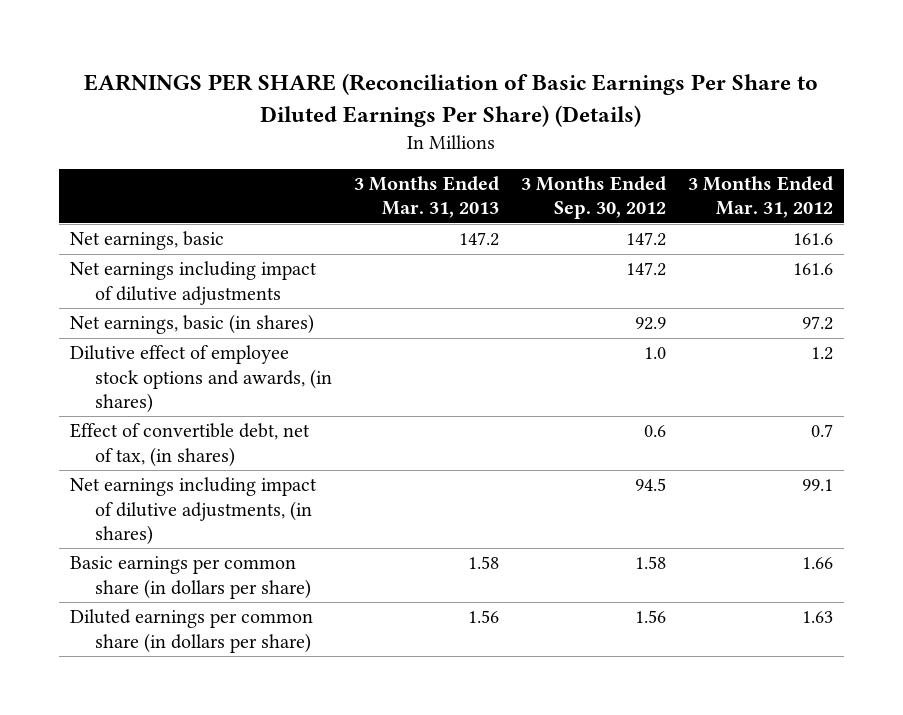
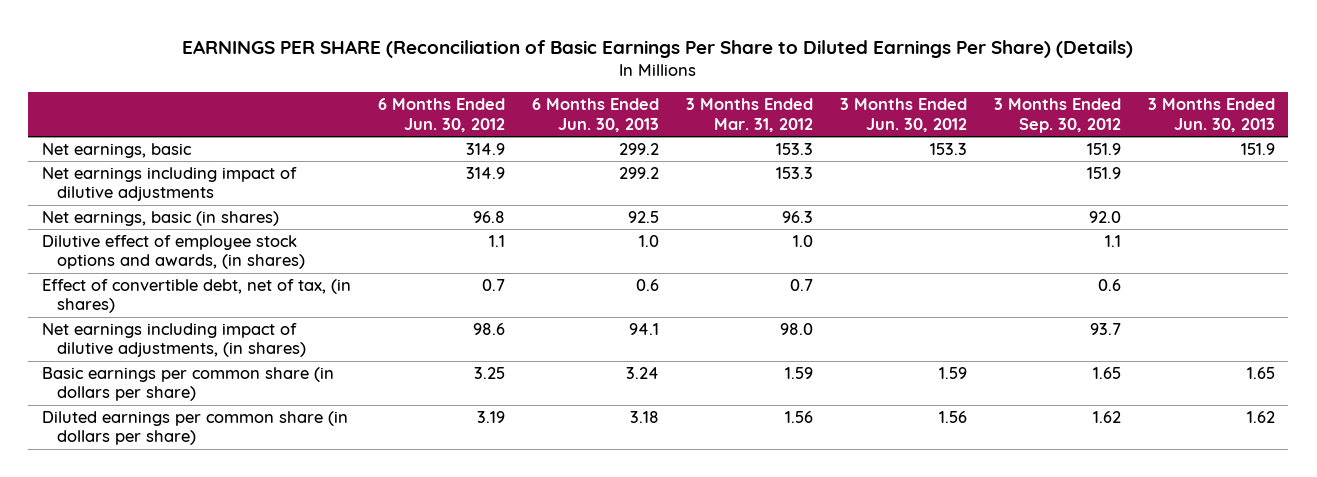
[354,176,500,219] 3 Months Ended Mar. 31, 2013 -> none
none -> [377,98,505,132] 6 Months Ended Jun. 30, 2012
none -> [531,98,659,132] 6 Months Ended Jun. 30, 2013
none -> [839,98,967,132] 3 Months Ended Jun. 30, 2012
none -> [1147,98,1275,132] 3 Months Ended Jun. 30, 2013
[625,232,666,247] 147.2 -> [1086,142,1121,155] 151.9
[792,233,833,246] 161.6 -> [775,142,813,155] 153.3
[625,262,666,277] 147.2 -> [1086,166,1121,179] 151.9
[792,263,833,276] 161.6 -> [775,166,813,179] 153.3
[634,317,666,331] 92.9 -> [1088,210,1121,223] 92.0
[801,316,833,331] 97.2 -> [781,210,813,223] 96.3
[643,347,666,360] 1.0 -> [1104,234,1121,247] 1.1
[810,347,833,361] 1.2 -> [792,234,813,247] 1.0
[634,478,666,492] 94.5 -> [1089,322,1121,335] 93.7
[801,479,833,492] 99.1 -> [779,322,813,335] 98.0
[634,556,666,570] 1.58 -> [1092,366,1121,379] 1.65
[801,557,833,570] 1.66 -> [784,366,813,379] 1.59
[634,610,666,624] 1.56 -> [1092,410,1121,423] 1.62
[801,611,833,624] 1.63 -> [784,410,813,423] 1.56

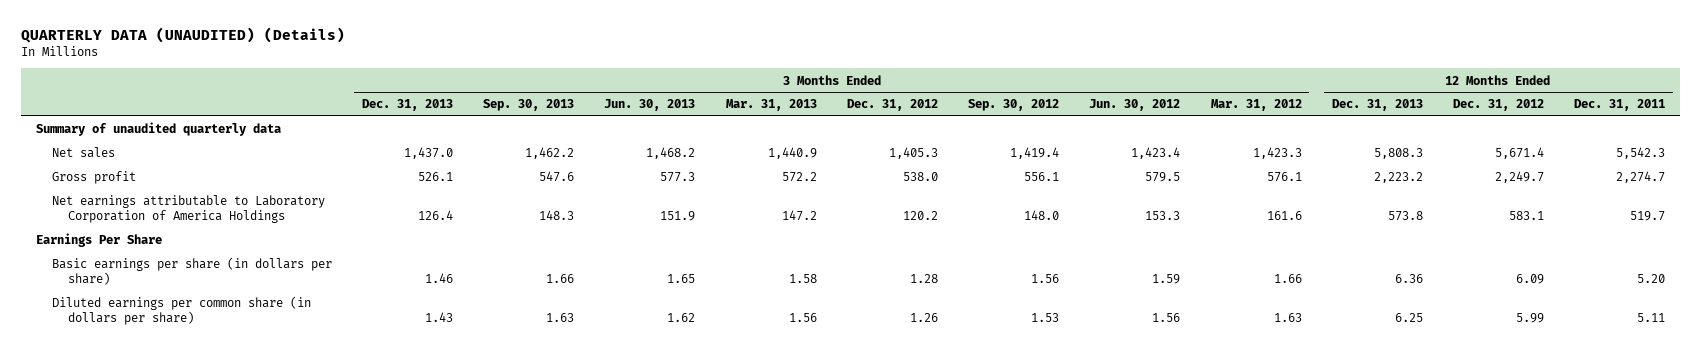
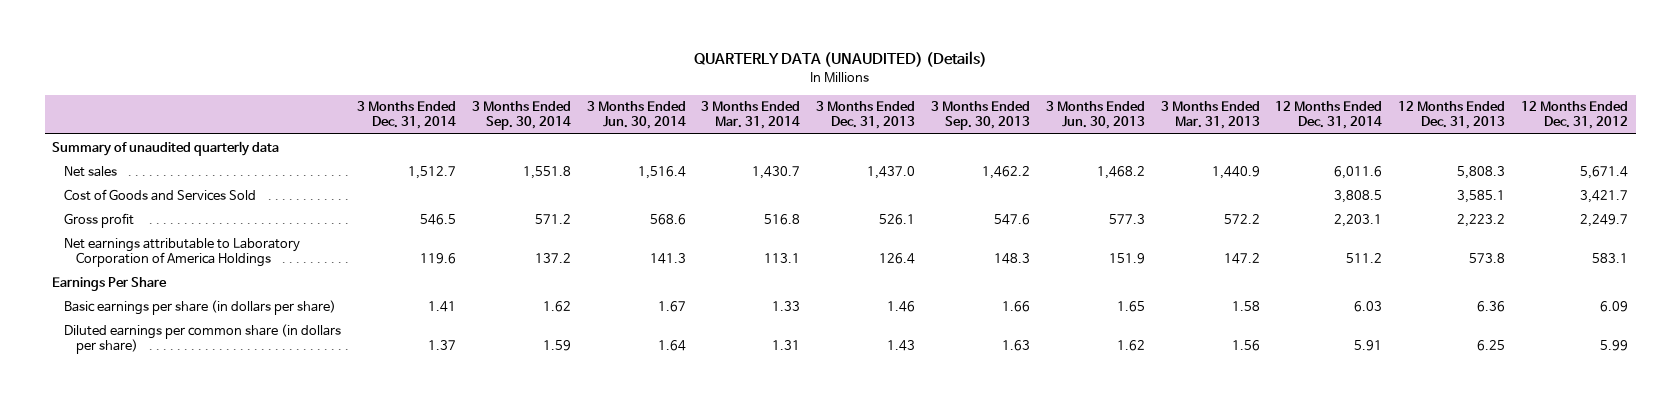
[846,99,938,112] Dec. 31, 2012 -> none
[968,99,1060,112] Sep. 30, 2012 -> none
[1089,99,1181,112] Jun. 30, 2012 -> none
[1210,99,1302,112] Mar. 31, 2012 -> none
[1574,99,1666,112] Dec. 31, 2011 -> none
none -> [357,101,457,130] 3 Months Ended Dec. 31, 2014
none -> [471,101,571,131] 3 Months Ended Sep. 30, 2014
none -> [586,101,686,130] 3 Months Ended Jun. 30, 2014
none -> [701,101,801,130] 3 Months Ended Mar. 31, 2014
none -> [1275,101,1383,130] 12 Months Ended Dec. 31, 2014
none -> [64,188,257,201] Cost of Goods and Services Sold

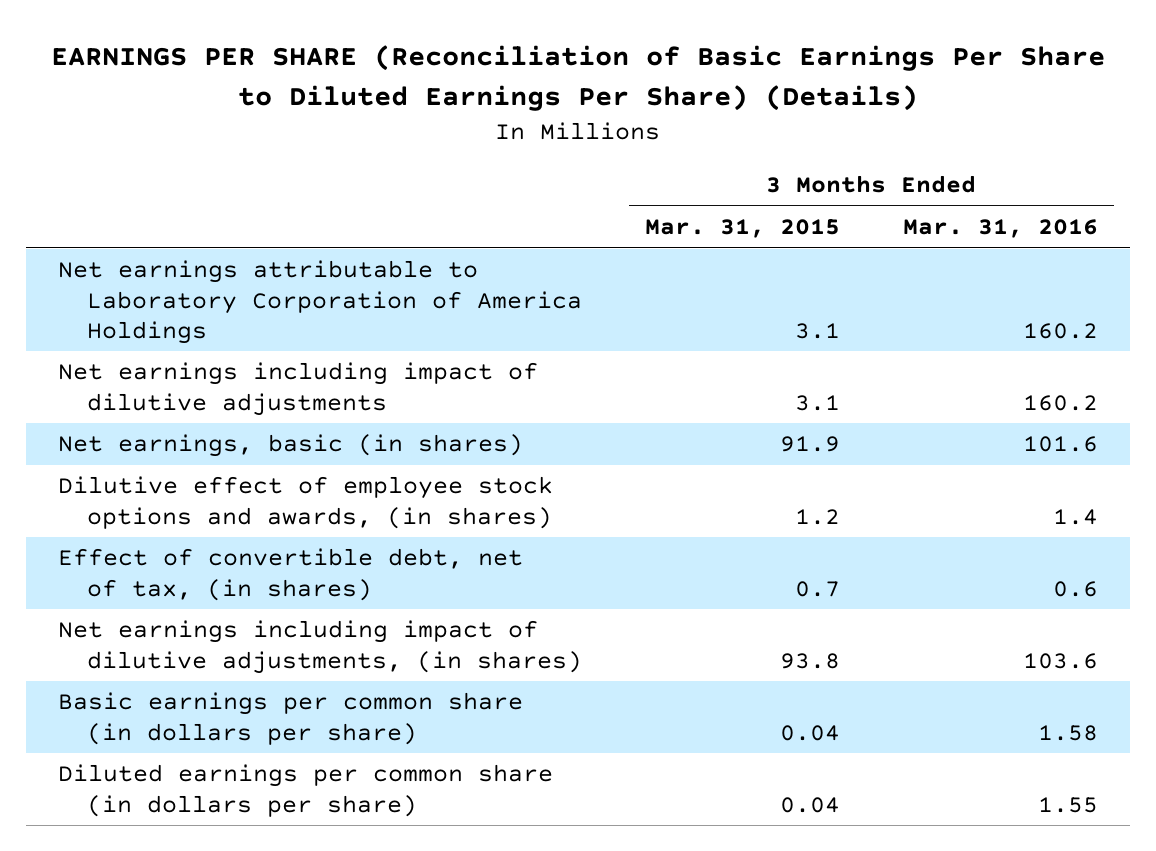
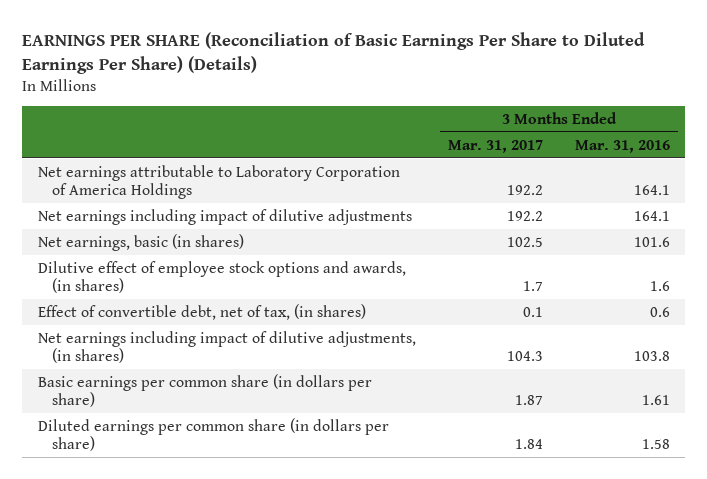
[644,219,840,239] Mar. 31, 2015 -> none
none -> [447,139,543,153] Mar. 31, 2017
[1023,322,1099,339] 160.2 -> [633,184,670,195] 164.1
[1023,394,1099,411] 160.2 -> [633,210,670,221] 164.1
[1053,508,1099,525] 1.4 -> [649,280,670,291] 1.6
[1023,652,1099,669] 103.6 -> [633,350,670,361] 103.8
[1038,724,1099,741] 1.58 -> [641,394,670,405] 1.61
[1038,796,1099,813] 1.55 -> [641,438,670,449] 1.58

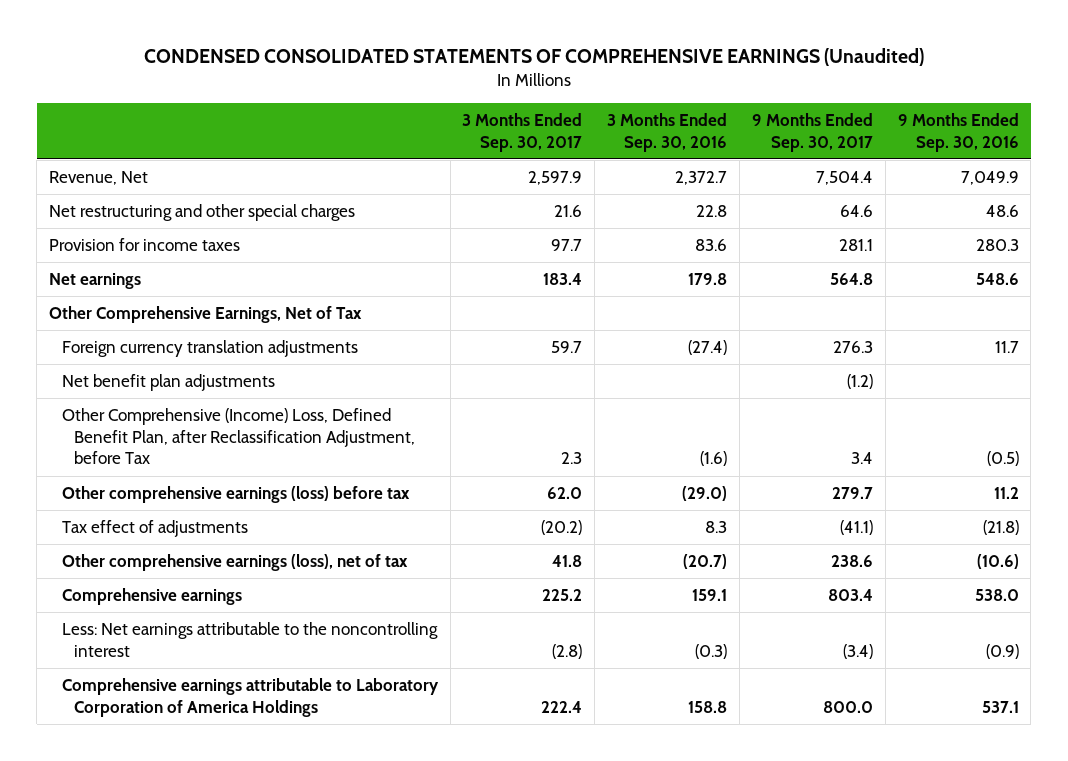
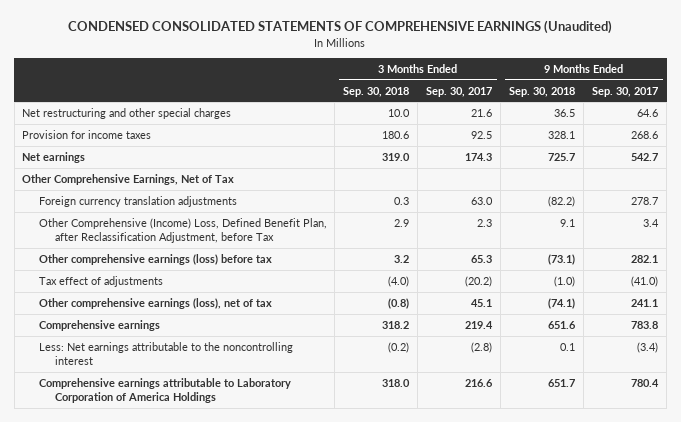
[607,112,728,152] 3 Months Ended Sep. 30, 2016 -> none
[897,112,1019,152] 9 Months Ended Sep. 30, 2016 -> none
none -> [343,86,410,97] Sep. 30, 2018
none -> [509,86,576,97] Sep. 30, 2018
[49,171,149,186] Revenue, Net -> none
[551,239,583,252] 97.7 -> [471,130,493,139] 92.5
[838,239,873,252] 281.1 -> [631,130,659,139] 268.6
[543,273,583,286] 183.4 -> [465,152,493,161] 174.3
[829,273,873,286] 564.8 -> [631,152,659,161] 542.7
[61,374,275,392] Net benefit plan adjustments -> none
[551,341,583,354] 59.7 -> [471,196,494,205] 63.0
[832,341,873,354] 276.3 -> [631,196,659,205] 278.7
[547,487,583,500] 62.0 -> [471,254,493,263] 65.3
[831,487,873,500] 279.7 -> [631,254,659,263] 282.1
[839,520,873,536] (41.1) -> [631,275,659,287] (41.0)
[552,555,583,568] 41.8 -> [471,298,493,307] 45.1
[830,555,873,568] 238.6 -> [631,298,659,307] 241.1
[542,589,583,602] 225.2 -> [465,320,494,329] 219.4
[827,589,873,602] 803.4 -> [631,320,659,329] 783.8
[541,700,583,713] 222.4 -> [465,378,494,387] 216.6
[822,700,873,713] 800.0 -> [631,378,660,387] 780.4

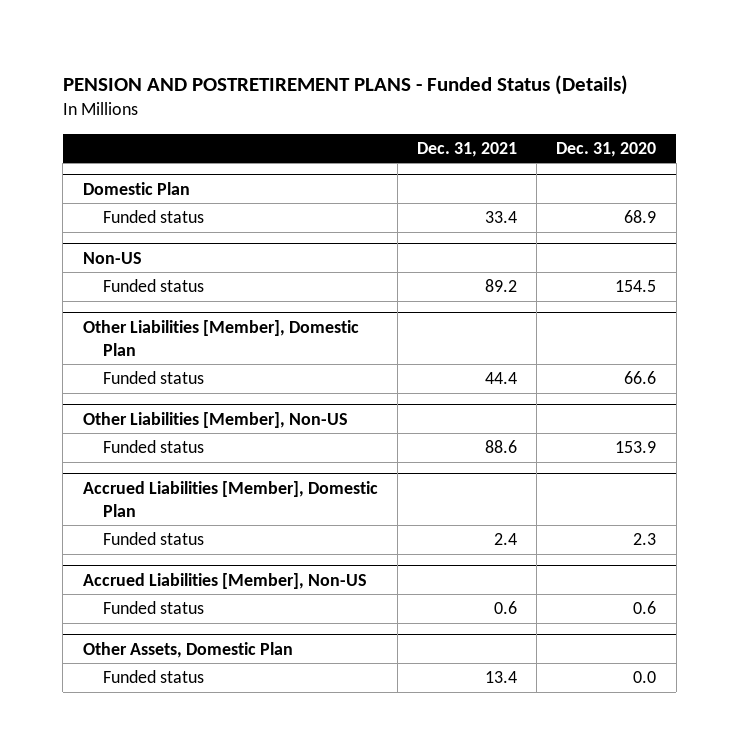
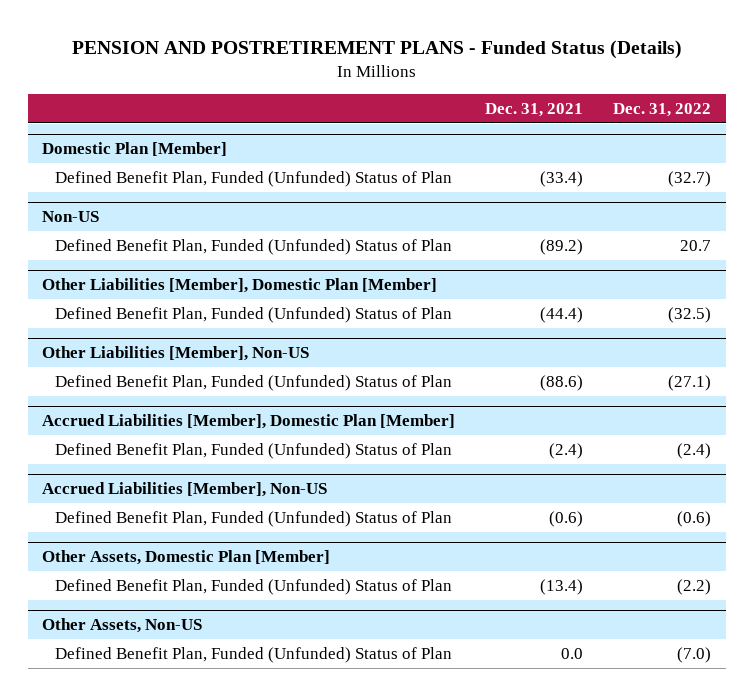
[556,141,657,157] Dec. 31, 2020 -> none
none -> [612,102,711,117] Dec. 31, 2022
[82,181,190,195] Domestic Plan -> [42,142,228,157] Domestic Plan [Member]
[102,210,204,224] Funded status -> [54,170,452,187] Defined Benefit Plan, Funded (Unfunded) Status of Plan
[484,211,517,224] 33.4 -> [540,170,584,187] (33.4)
[102,279,204,293] Funded status -> [54,238,452,255] Defined Benefit Plan, Funded (Unfunded) Status of Plan
[484,279,517,293] 89.2 -> [540,238,584,255] (89.2)
[82,319,359,356] Other Liabilities [Member], Domestic Plan -> [42,278,438,294] Other Liabilities [Member], Domestic Plan [Member]
[102,371,204,385] Funded status -> [54,306,452,323] Defined Benefit Plan, Funded (Unfunded) Status of Plan
[484,372,517,385] 44.4 -> [540,306,584,323] (44.4)
[102,440,204,454] Funded status -> [54,374,452,391] Defined Benefit Plan, Funded (Unfunded) Status of Plan
[484,440,517,454] 88.6 -> [540,374,584,391] (88.6)
[82,480,378,517] Accrued Liabilities [Member], Domestic Plan -> [42,414,456,430] Accrued Liabilities [Member], Domestic Plan [Member]
[102,532,204,546] Funded status -> [54,442,452,459] Defined Benefit Plan, Funded (Unfunded) Status of Plan
[493,533,517,546] 2.4 -> [549,442,584,459] (2.4)
[102,601,204,615] Funded status -> [54,510,452,527] Defined Benefit Plan, Funded (Unfunded) Status of Plan
[493,601,517,615] 0.6 -> [549,510,584,527] (0.6)
[82,641,293,658] Other Assets, Domestic Plan -> [42,550,331,566] Other Assets, Domestic Plan [Member]
[102,670,204,684] Funded status -> [54,578,452,595] Defined Benefit Plan, Funded (Unfunded) Status of Plan
[484,671,517,684] 13.4 -> [540,578,584,595] (13.4)
none -> [42,618,203,634] Other Assets, Non-US
none -> [54,646,452,663] Defined Benefit Plan, Funded (Unfunded) Status of Plan

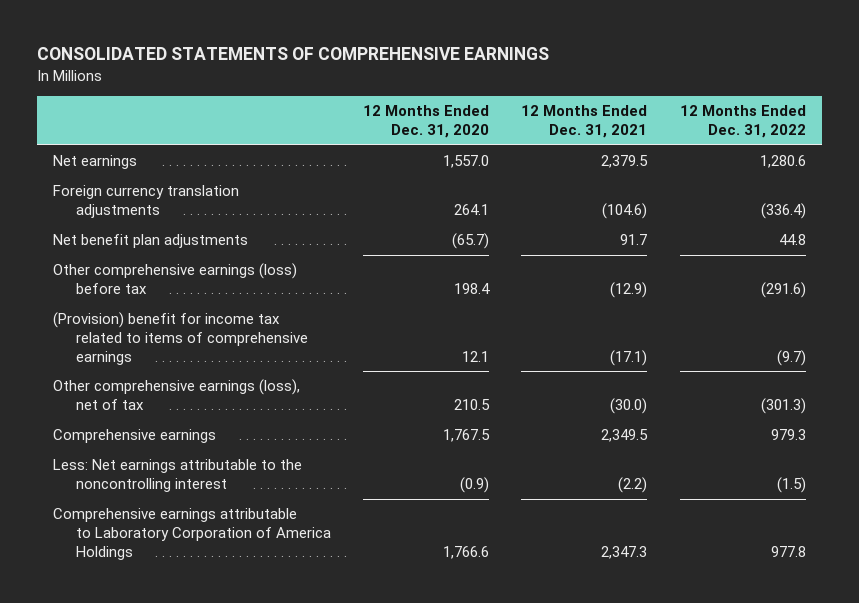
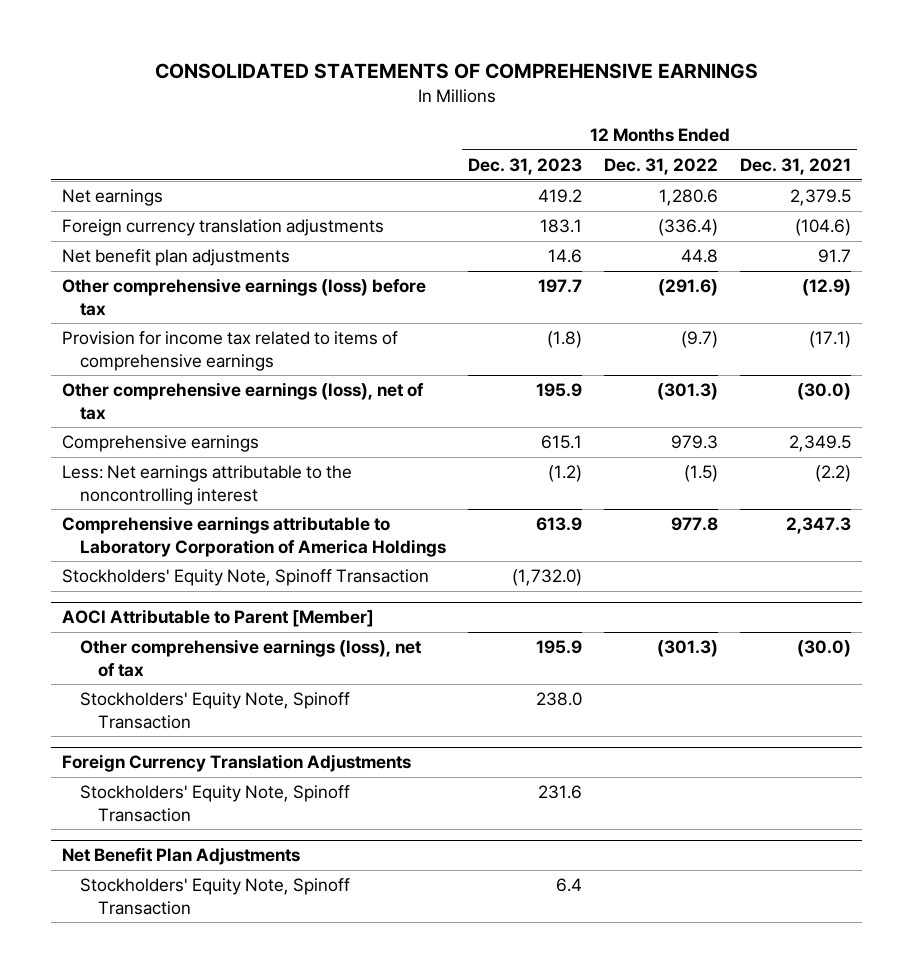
[363,105,490,138] 12 Months Ended Dec. 31, 2020 -> none
none -> [467,158,582,176] Dec. 31, 2023
[53,312,309,365] (Provision) benefit for income tax related to items of comprehensive earnings -> [61,331,398,371] Provision for income tax related to items of comprehensive earnings
none -> [61,569,429,587] Stockholders' Equity Note, Spinoff Transaction
none -> [61,609,374,628] AOCI Attributable to Parent [Member]
none -> [79,639,422,677] Other comprehensive earnings (loss), net of tax
none -> [79,692,350,729] Stockholders' Equity Note, Spinoff Transaction
none -> [61,754,411,773] Foreign Currency Translation Adjustments
none -> [79,785,350,822] Stockholders' Equity Note, Spinoff Transaction
none -> [61,847,300,866] Net Benefit Plan Adjustments
none -> [79,878,350,915] Stockholders' Equity Note, Spinoff Transaction

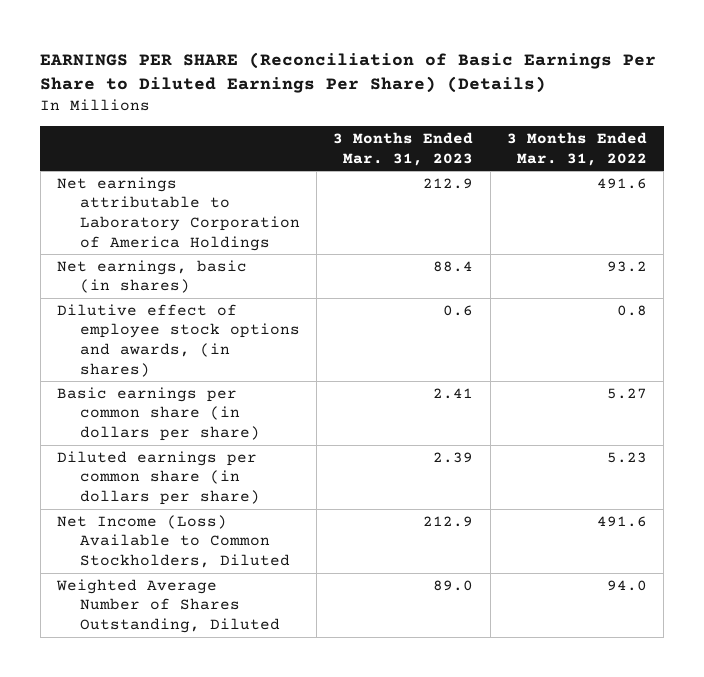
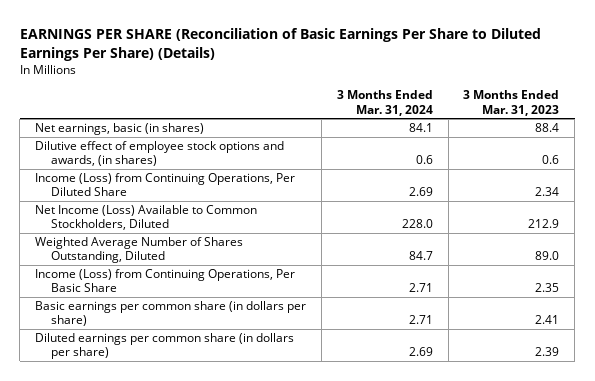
[507,131,648,166] 3 Months Ended Mar. 31, 2022 -> none
none -> [336,90,433,116] 3 Months Ended Mar. 31, 2024
[56,176,300,251] Net earnings attributable to Laboratory Corporation of America Holdings -> none
none -> [35,173,296,197] Income (Loss) from Continuing Operations, Per Diluted Share
none -> [35,269,296,293] Income (Loss) from Continuing Operations, Per Basic Share
[56,386,260,442] Basic earnings per common share (in dollars per share) -> [35,301,307,327] Basic earnings per common share (in dollars per share)
[56,450,260,506] Diluted earnings per common share (in dollars per share) -> [35,333,295,360] Diluted earnings per common share (in dollars per share)

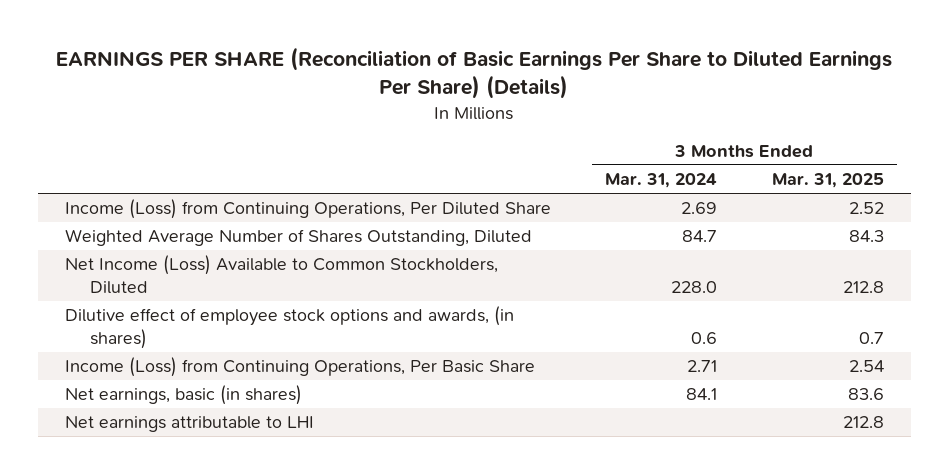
[463,90,560,116] 3 Months Ended Mar. 31, 2023 -> none
none -> [771,173,884,189] Mar. 31, 2025
[35,205,258,231] Net Income (Loss) Available to Common Stockholders, Diluted -> [65,255,499,294] Net Income (Loss) Available to Common Stockholders, Diluted
[35,141,285,167] Dilutive effect of employee stock options and awards, (in shares) -> [65,306,515,349] Dilutive effect of employee stock options and awards, (in shares)
[35,301,307,327] Basic earnings per common share (in dollars per share) -> none
[35,333,295,360] Diluted earnings per common share (in dollars per share) -> none
[35,123,205,136] Net earnings, basic (in shares) -> [65,385,303,406] Net earnings, basic (in shares)
none -> [65,416,315,433] Net earnings attributable to LHI

